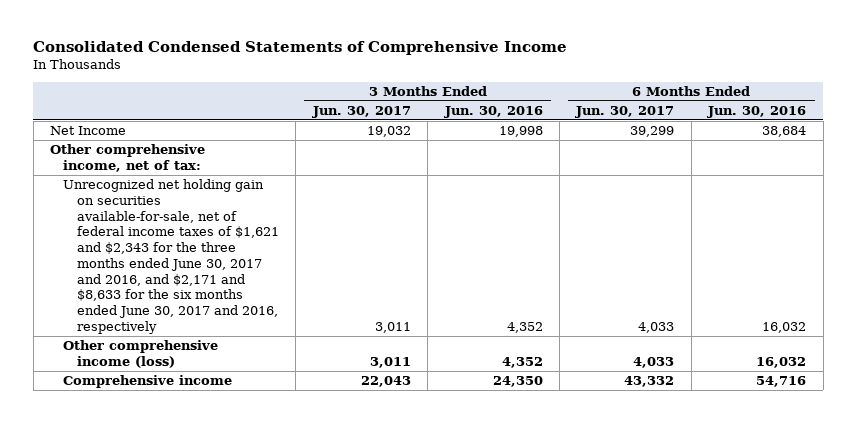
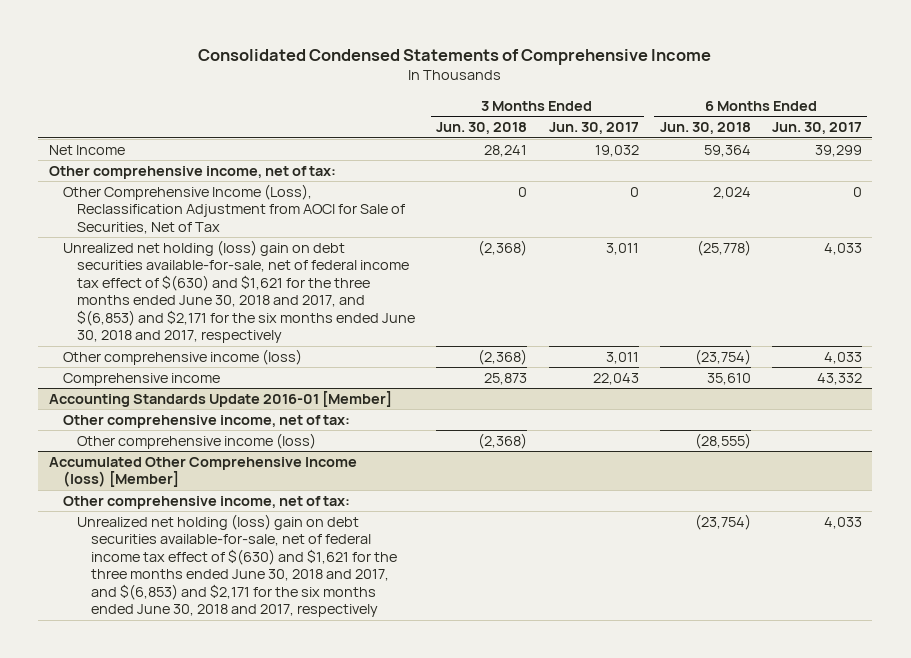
[443,105,543,118] Jun. 30, 2016 -> none
[707,105,807,118] Jun. 30, 2016 -> none
none -> [436,122,528,135] Jun. 30, 2018
none -> [659,122,751,135] Jun. 30, 2018
none -> [63,184,406,234] Other Comprehensive Income (Loss), Reclassification Adjustment from AOCI for Sale of Securities, Net of Tax
[63,179,279,335] Unrecognized net holding gain on securities available-for-sale, net of federal income taxes of $1,621 and $2,343 for the three months ended June 30, 2017 and 2016, and $2,171 and $8,633 for the six months ended June 30, 2017 and 2016, respectively -> [63,240,416,344] Unrealized net holding (loss) gain on debt securities available-for-sale, net of federal income tax effect of $(630) and $1,621 for the three months ended June 30, 2018 and 2017, and $(6,853) and $2,171 for the six months ended June 30, 2018 and 2017, respectively
none -> [48,391,392,408] Accounting Standards Update 2016-01 [Member]
none -> [63,415,351,429] Other comprehensive income, net of tax:
none -> [77,433,317,450] Other comprehensive income (loss)
none -> [48,457,357,488] Accumulated Other Comprehensive Income (loss) [Member]
none -> [63,496,351,510] Other comprehensive income, net of tax:
none -> [77,514,398,618] Unrealized net holding (loss) gain on debt securities available-for-sale, net of federal income tax effect of $(630) and $1,621 for the three months ended June 30, 2018 and 2017, and $(6,853) and $2,171 for the six months ended June 30, 2018 and 2017, respectively

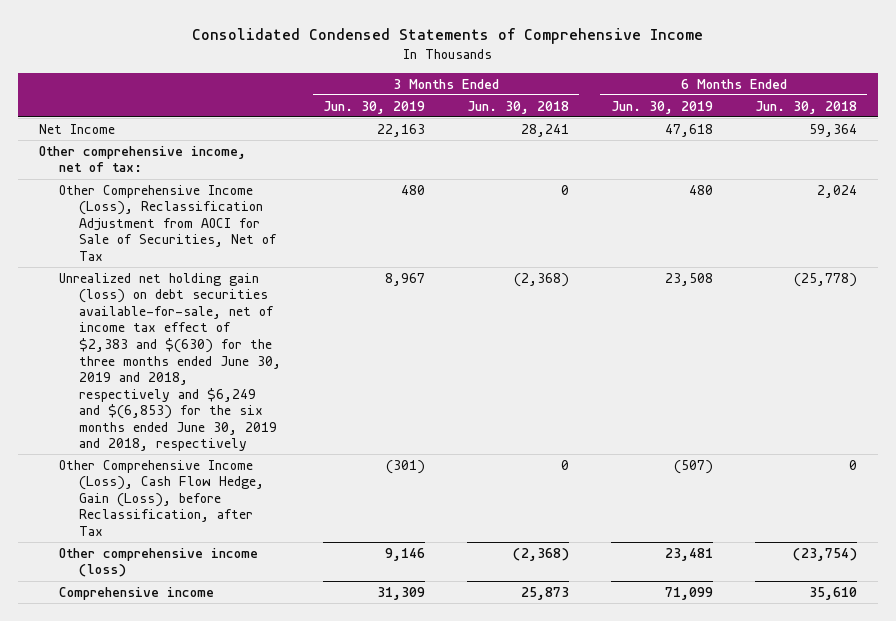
[548,122,639,135] Jun. 30, 2017 -> none
[771,122,862,135] Jun. 30, 2017 -> none
none -> [323,100,426,114] Jun. 30, 2019
none -> [610,100,713,114] Jun. 30, 2019
[63,240,416,344] Unrealized net holding (loss) gain on debt securities available-for-sale, net of federal income tax effect of $(630) and $1,621 for the three months ended June 30, 2018 and 2017, and $(6,853) and $2,171 for the six months ended June 30, 2018 and 2017, respectively -> [59,272,282,452] Unrealized net holding gain (loss) on debt securities available-for-sale, net of income tax effect of $2,383 and $(630) for the three months ended June 30, 2019 and 2018, respectively and $6,249 and $(6,853) for the six months ended June 30, 2019 and 2018, respectively
none -> [59,459,265,536] Other Comprehensive Income (Loss), Cash Flow Hedge, Gain (Loss), before Reclassification, after Tax
[48,391,392,408] Accounting Standards Update 2016-01 [Member] -> none
[63,415,351,429] Other comprehensive income, net of tax: -> none
[77,433,317,450] Other comprehensive income (loss) -> none
[48,457,357,488] Accumulated Other Comprehensive Income (loss) [Member] -> none
[63,496,351,510] Other comprehensive income, net of tax: -> none
[77,514,398,618] Unrealized net holding (loss) gain on debt securities available-for-sale, net of federal income tax effect of $(630) and $1,621 for the three months ended June 30, 2018 and 2017, and $(6,853) and $2,171 for the six months ended June 30, 2018 and 2017, respectively -> none

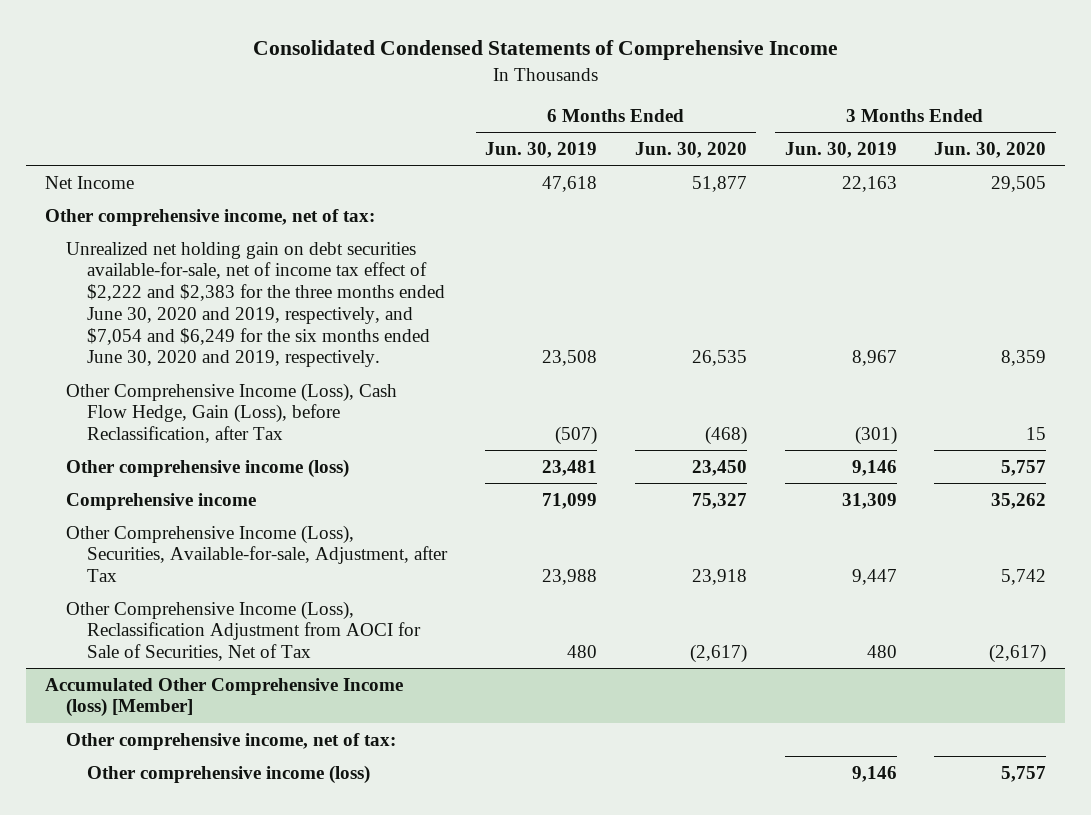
[466,100,569,114] Jun. 30, 2018 -> none
[754,100,857,114] Jun. 30, 2018 -> none
none -> [634,142,747,159] Jun. 30, 2020
none -> [934,142,1047,159] Jun. 30, 2020
[59,272,282,452] Unrealized net holding gain (loss) on debt securities available-for-sale, net of income tax effect of $2,383 and $(630) for the three months ended June 30, 2019 and 2018, respectively and $6,249 and $(6,853) for the six months ended June 30, 2019 and 2018, respectively -> [66,241,446,368] Unrealized net holding gain on debt securities available-for-sale, net of income tax effect of $2,222 and $2,383 for the three months ended June 30, 2020 and 2019, respectively, and $7,054 and $6,249 for the six months ended June 30, 2020 and 2019, respectively.
none -> [66,524,449,583] Other Comprehensive Income (Loss), Securities, Available-for-sale, Adjustment, after Tax
[59,184,278,261] Other Comprehensive Income (Loss), Reclassification Adjustment from AOCI for Sale of Securities, Net of Tax -> [66,600,422,662] Other Comprehensive Income (Loss), Reclassification Adjustment from AOCI for Sale of Securities, Net of Tax
none -> [45,677,404,718] Accumulated Other Comprehensive Income (loss) [Member]
none -> [66,732,397,750] Other comprehensive income, net of tax:
none -> [87,764,371,784] Other comprehensive income (loss)

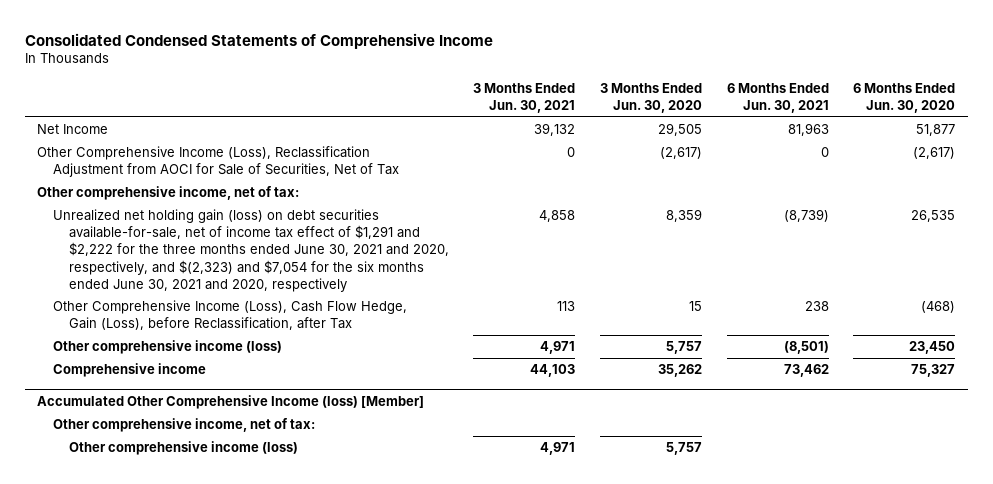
[485,142,598,159] Jun. 30, 2019 -> none
[784,142,897,159] Jun. 30, 2019 -> none
none -> [473,82,576,113] 3 Months Ended Jun. 30, 2021
none -> [726,82,829,113] 6 Months Ended Jun. 30, 2021
[66,600,422,662] Other Comprehensive Income (Loss), Reclassification Adjustment from AOCI for Sale of Securities, Net of Tax -> [37,146,400,178] Other Comprehensive Income (Loss), Reclassification Adjustment from AOCI for Sale of Securities, Net of Tax
[66,241,446,368] Unrealized net holding gain on debt securities available-for-sale, net of income tax effect of $2,222 and $2,383 for the three months ended June 30, 2020 and 2019, respectively, and $7,054 and $6,249 for the six months ended June 30, 2020 and 2019, respectively. -> [53,209,449,292] Unrealized net holding gain (loss) on debt securities available-for-sale, net of income tax effect of $1,291 and $2,222 for the three months ended June 30, 2021 and 2020, respectively, and $(2,323) and $7,054 for the six months ended June 30, 2021 and 2020, respectively
[66,524,449,583] Other Comprehensive Income (Loss), Securities, Available-for-sale, Adjustment, after Tax -> none

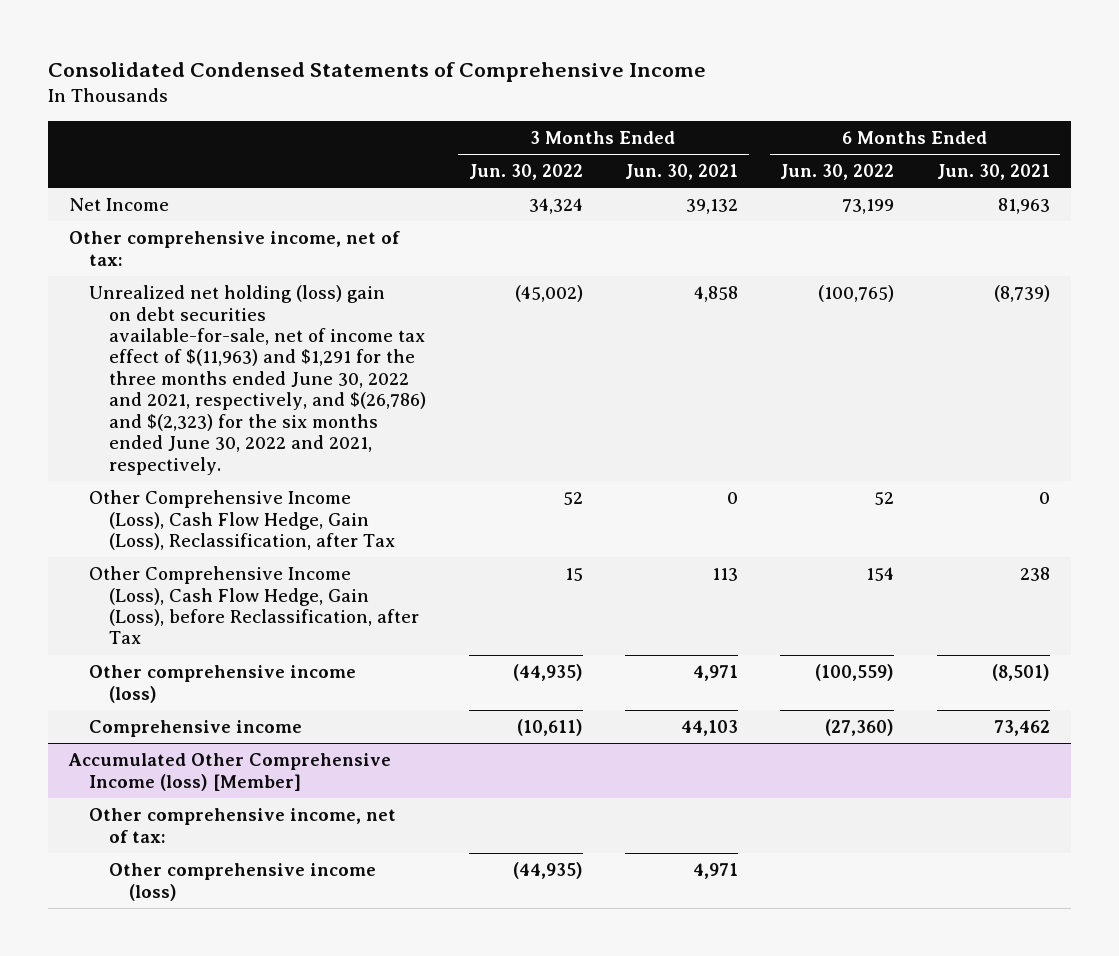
[600,82,703,113] 3 Months Ended Jun. 30, 2020 -> none
[853,82,956,113] 6 Months Ended Jun. 30, 2020 -> none
none -> [468,164,583,181] Jun. 30, 2022
none -> [780,164,895,181] Jun. 30, 2022
[37,146,400,178] Other Comprehensive Income (Loss), Reclassification Adjustment from AOCI for Sale of Securities, Net of Tax -> none
[53,209,449,292] Unrealized net holding gain (loss) on debt securities available-for-sale, net of income tax effect of $1,291 and $2,222 for the three months ended June 30, 2021 and 2020, respectively, and $(2,323) and $7,054 for the six months ended June 30, 2021 and 2020, respectively -> [89,285,427,475] Unrealized net holding (loss) gain on debt securities available-for-sale, net of income tax effect of $(11,963) and $1,291 for the three months ended June 30, 2022 and 2021, respectively, and $(26,786) and $(2,323) for the six months ended June 30, 2022 and 2021, respectively.
none -> [89,490,396,550] Other Comprehensive Income (Loss), Cash Flow Hedge, Gain (Loss), Reclassification, after Tax

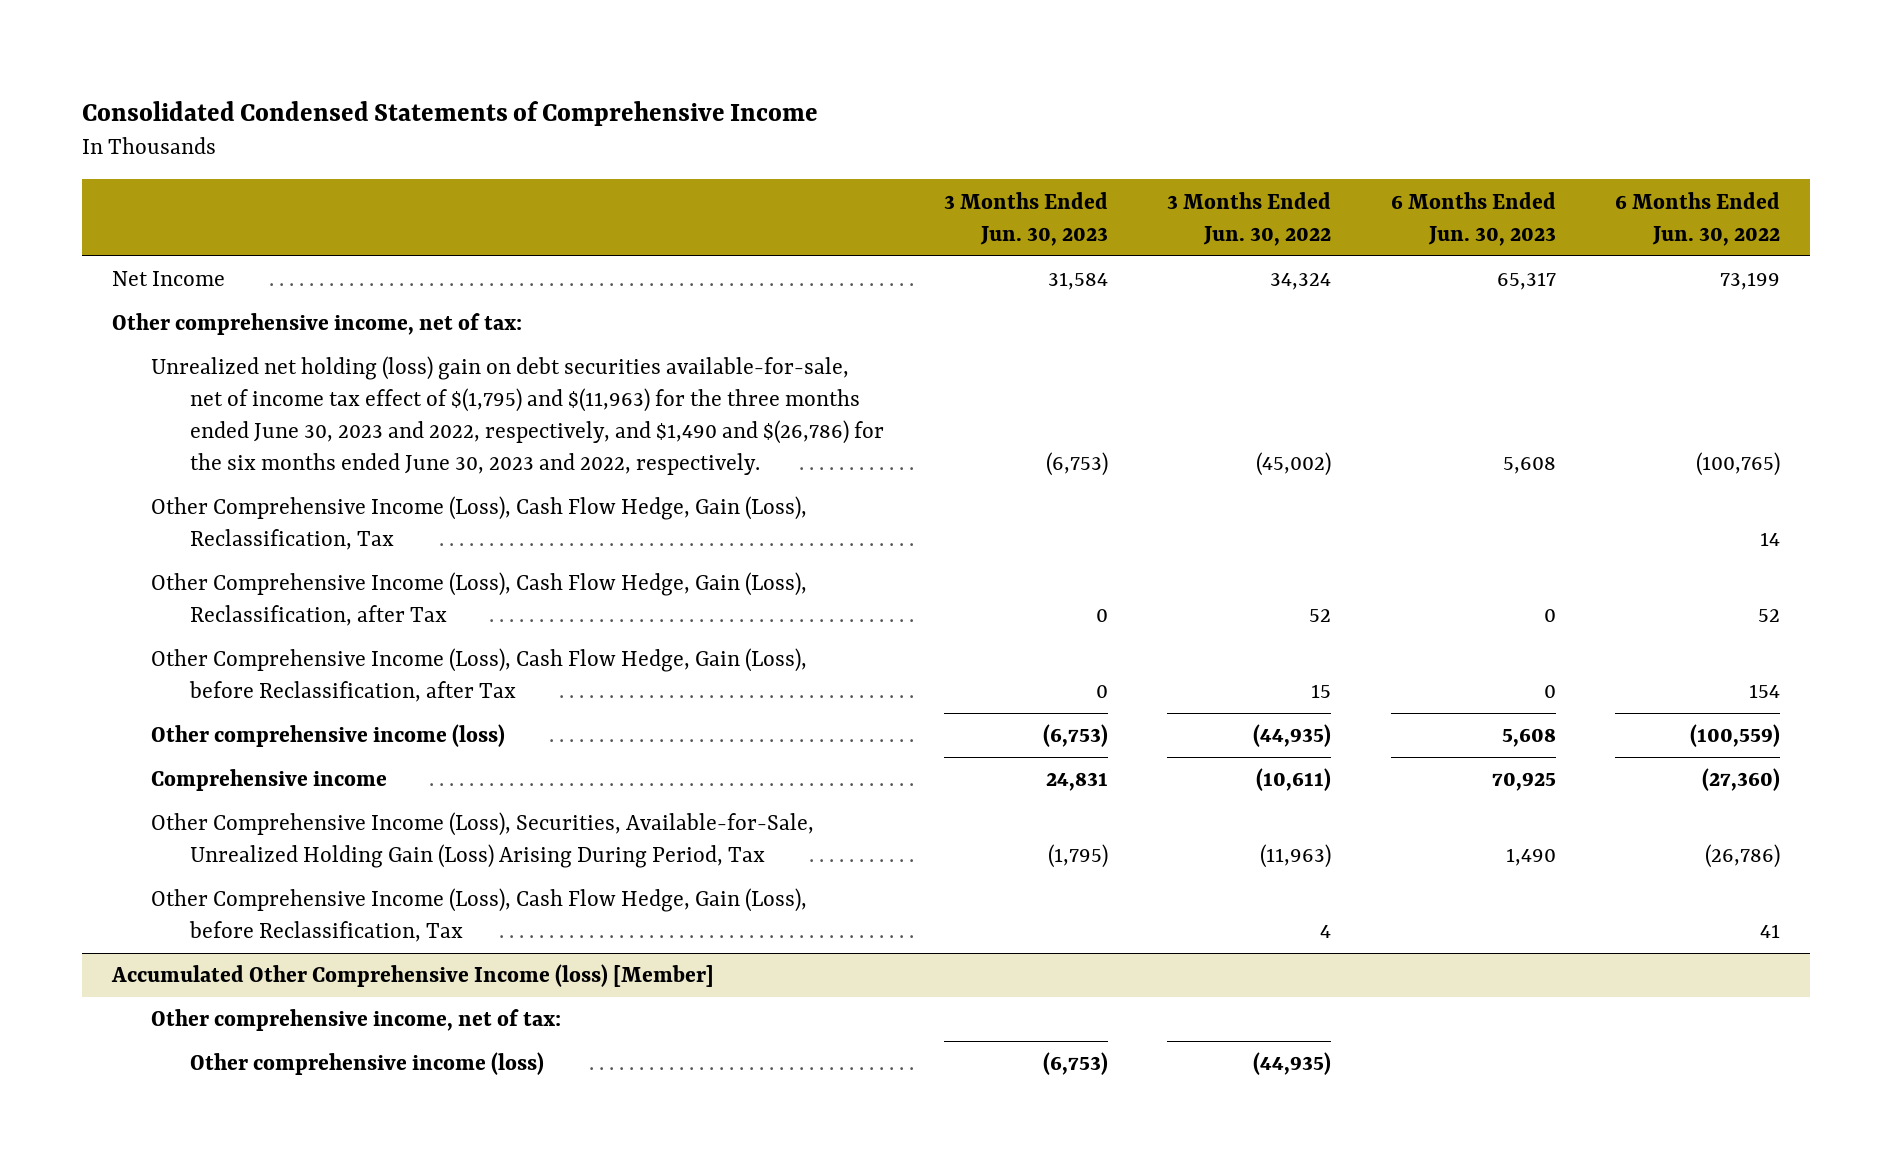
[625,164,739,181] Jun. 30, 2021 -> none
[936,164,1050,181] Jun. 30, 2021 -> none
none -> [943,191,1108,246] 3 Months Ended Jun. 30, 2023
none -> [1390,191,1556,246] 6 Months Ended Jun. 30, 2023
[89,285,427,475] Unrealized net holding (loss) gain on debt securities available-for-sale, net of income tax effect of $(11,963) and $1,291 for the three months ended June 30, 2022 and 2021, respectively, and $(26,786) and $(2,323) for the six months ended June 30, 2022 and 2021, respectively. -> [151,356,885,476] Unrealized net holding (loss) gain on debt securities available-for-sale, net of income tax effect of $(1,795) and $(11,963) for the three months ended June 30, 2023 and 2022, respectively, and $1,490 and $(26,786) for the six months ended June 30, 2023 and 2022, respectively.
none -> [151,496,808,551] Other Comprehensive Income (Loss), Cash Flow Hedge, Gain (Loss), Reclassification, Tax
none -> [151,812,815,869] Other Comprehensive Income (Loss), Securities, Available-for-Sale, Unrealized Holding Gain (Loss) Arising During Period, Tax
none -> [151,888,808,943] Other Comprehensive Income (Loss), Cash Flow Hedge, Gain (Loss), before Reclassification, Tax

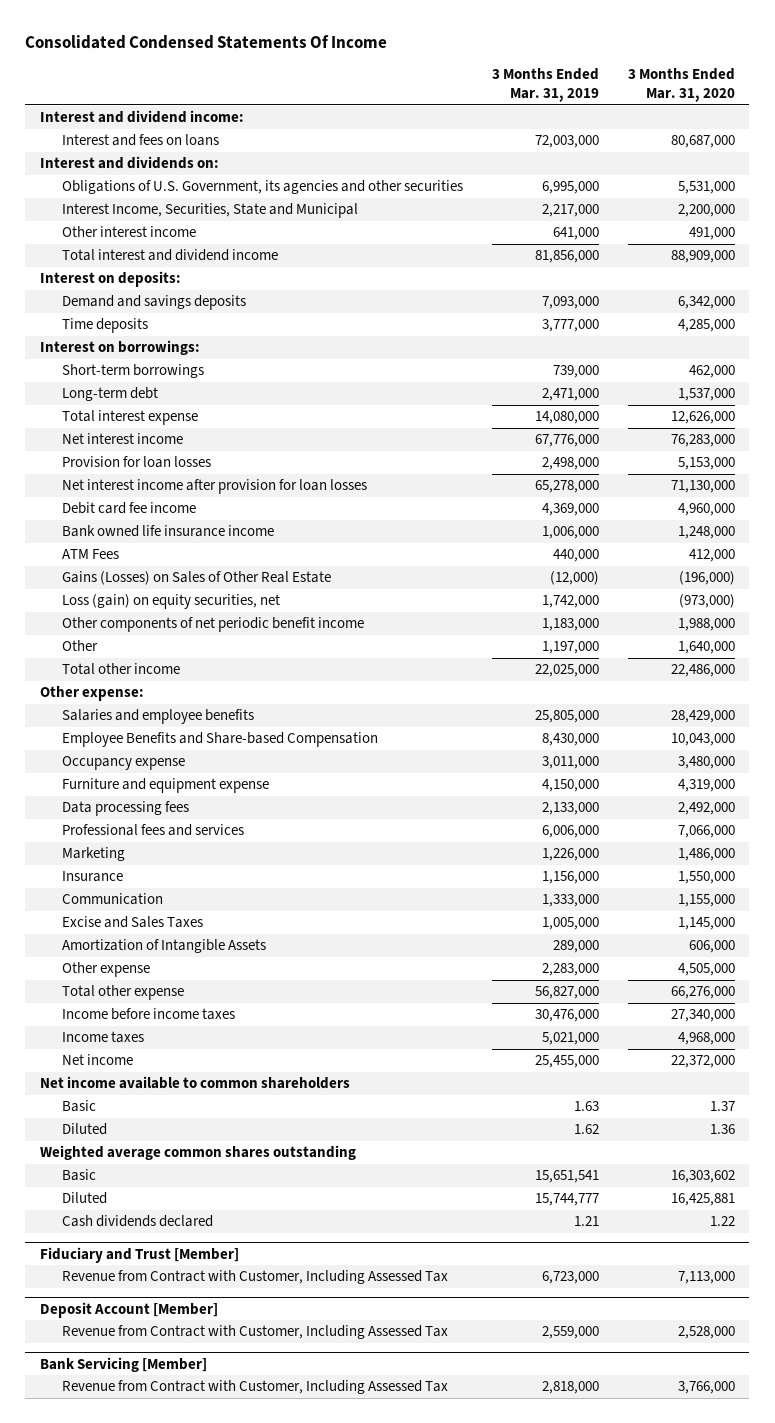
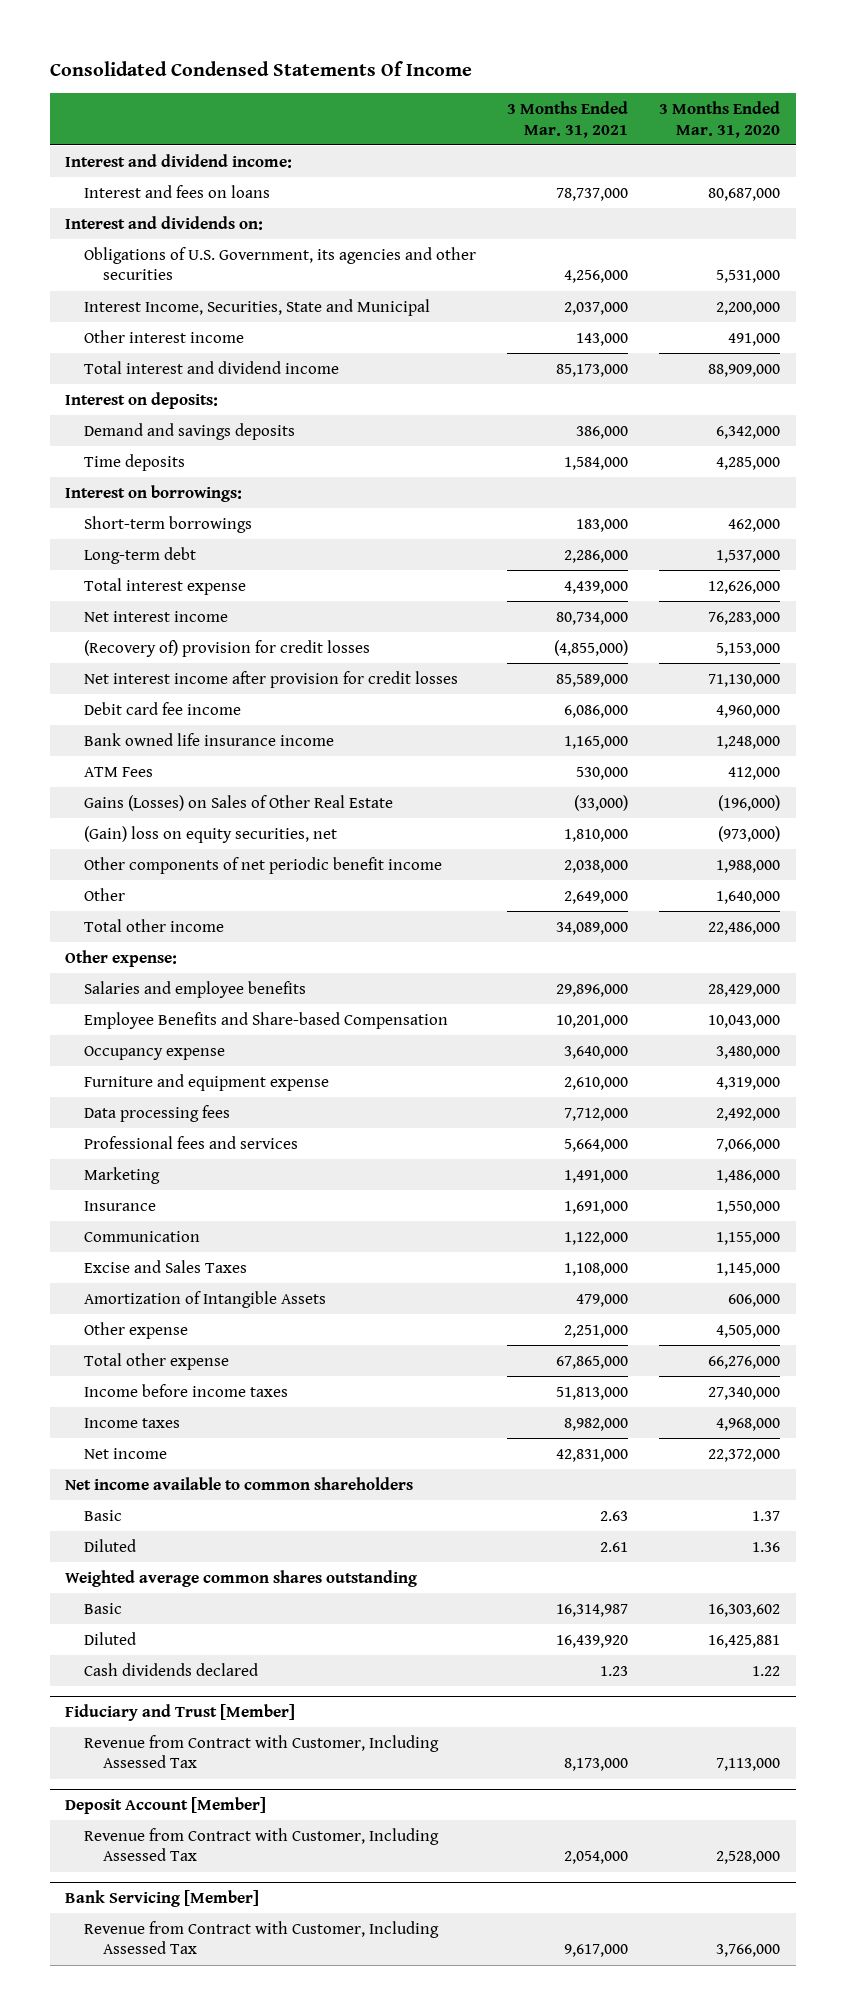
[491,68,599,103] 3 Months Ended Mar. 31, 2019 -> none
none -> [507,101,629,138] 3 Months Ended Mar. 31, 2021
[61,456,211,469] Provision for loan losses -> [83,640,370,658] (Recovery of) provision for credit losses
[61,479,367,495] Net interest income after provision for loan losses -> [83,671,458,689] Net interest income after provision for credit losses
[61,594,280,610] Loss (gain) on equity securities, net -> [83,826,337,844] (Gain) loss on equity securities, net

